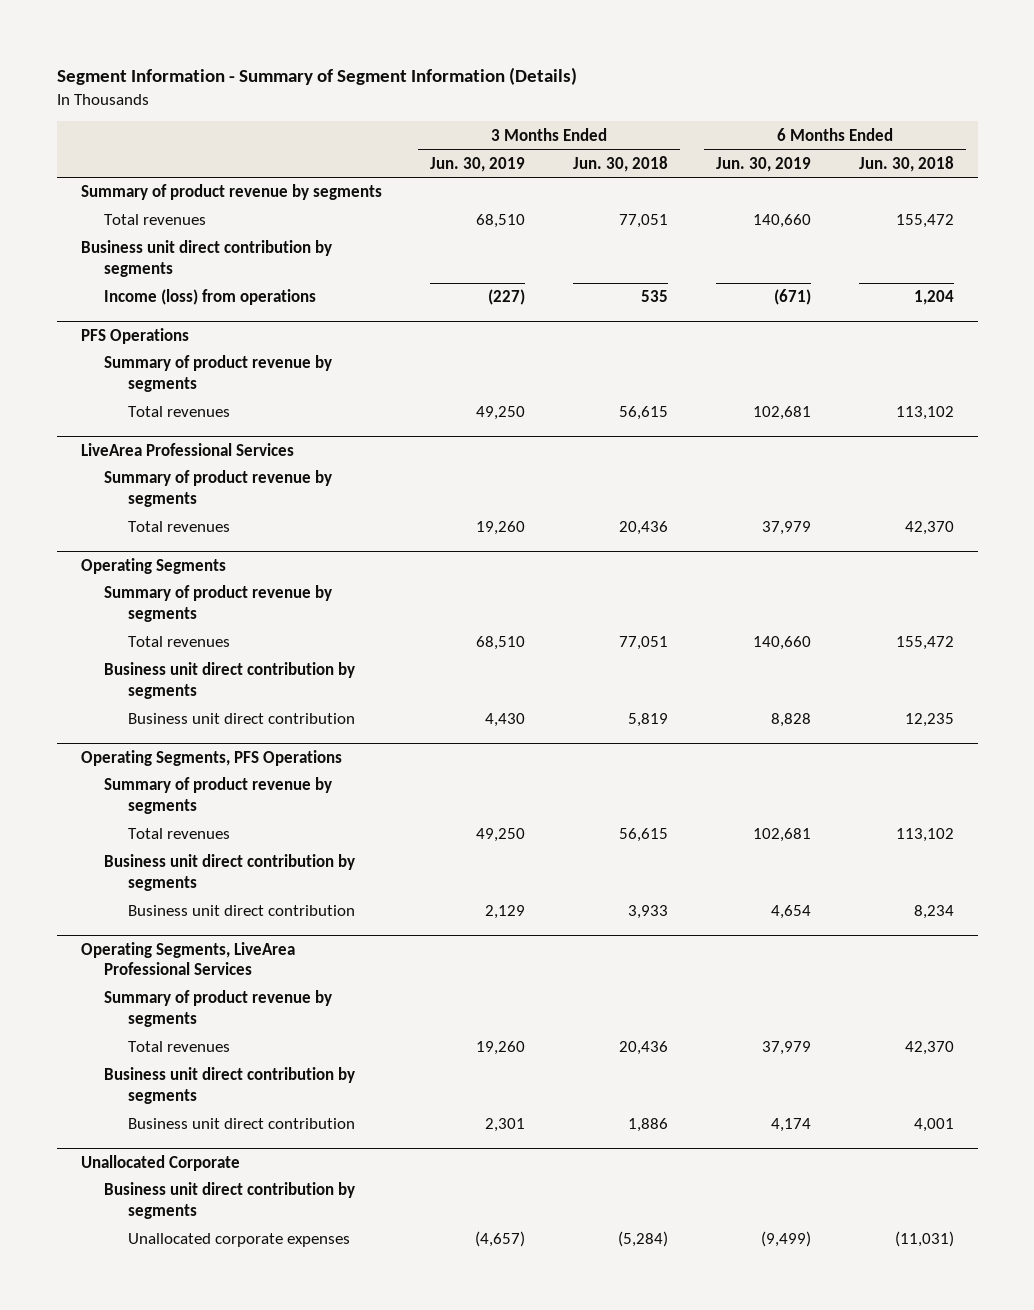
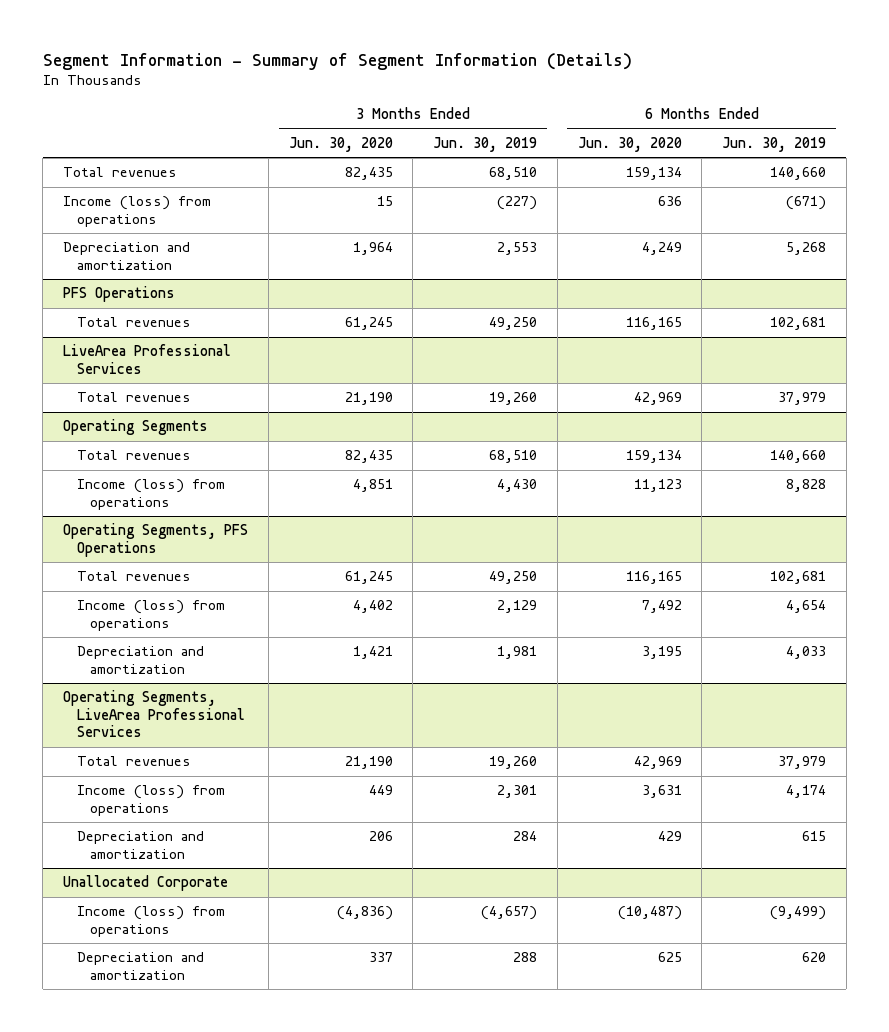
[572,155,668,172] Jun. 30, 2018 -> none
[858,155,954,172] Jun. 30, 2018 -> none
none -> [288,136,393,152] Jun. 30, 2020
none -> [577,136,682,152] Jun. 30, 2020
[80,184,382,201] Summary of product revenue by segments -> none
[80,240,332,277] Business unit direct contribution by segments -> none
none -> [63,242,191,270] Depreciation and amortization
[104,355,333,392] Summary of product revenue by segments -> none
[104,470,333,507] Summary of product revenue by segments -> none
[104,585,333,622] Summary of product revenue by segments -> none
[104,662,356,699] Business unit direct contribution by segments -> none
[127,713,355,725] Business unit direct contribution -> [76,479,225,510] Income (loss) from operations
[104,777,333,814] Summary of product revenue by segments -> none
[104,854,356,891] Business unit direct contribution by segments -> none
[127,905,355,917] Business unit direct contribution -> [76,600,225,631] Income (loss) from operations
none -> [76,646,204,674] Depreciation and amortization
[104,990,333,1027] Summary of product revenue by segments -> none
[104,1067,356,1104] Business unit direct contribution by segments -> none
[127,1118,355,1130] Business unit direct contribution -> [76,785,225,816] Income (loss) from operations
none -> [76,831,204,859] Depreciation and amortization
[104,1182,356,1219] Business unit direct contribution by segments -> none
[127,1233,350,1248] Unallocated corporate expenses -> [76,906,225,937] Income (loss) from operations
none -> [76,952,204,980] Depreciation and amortization

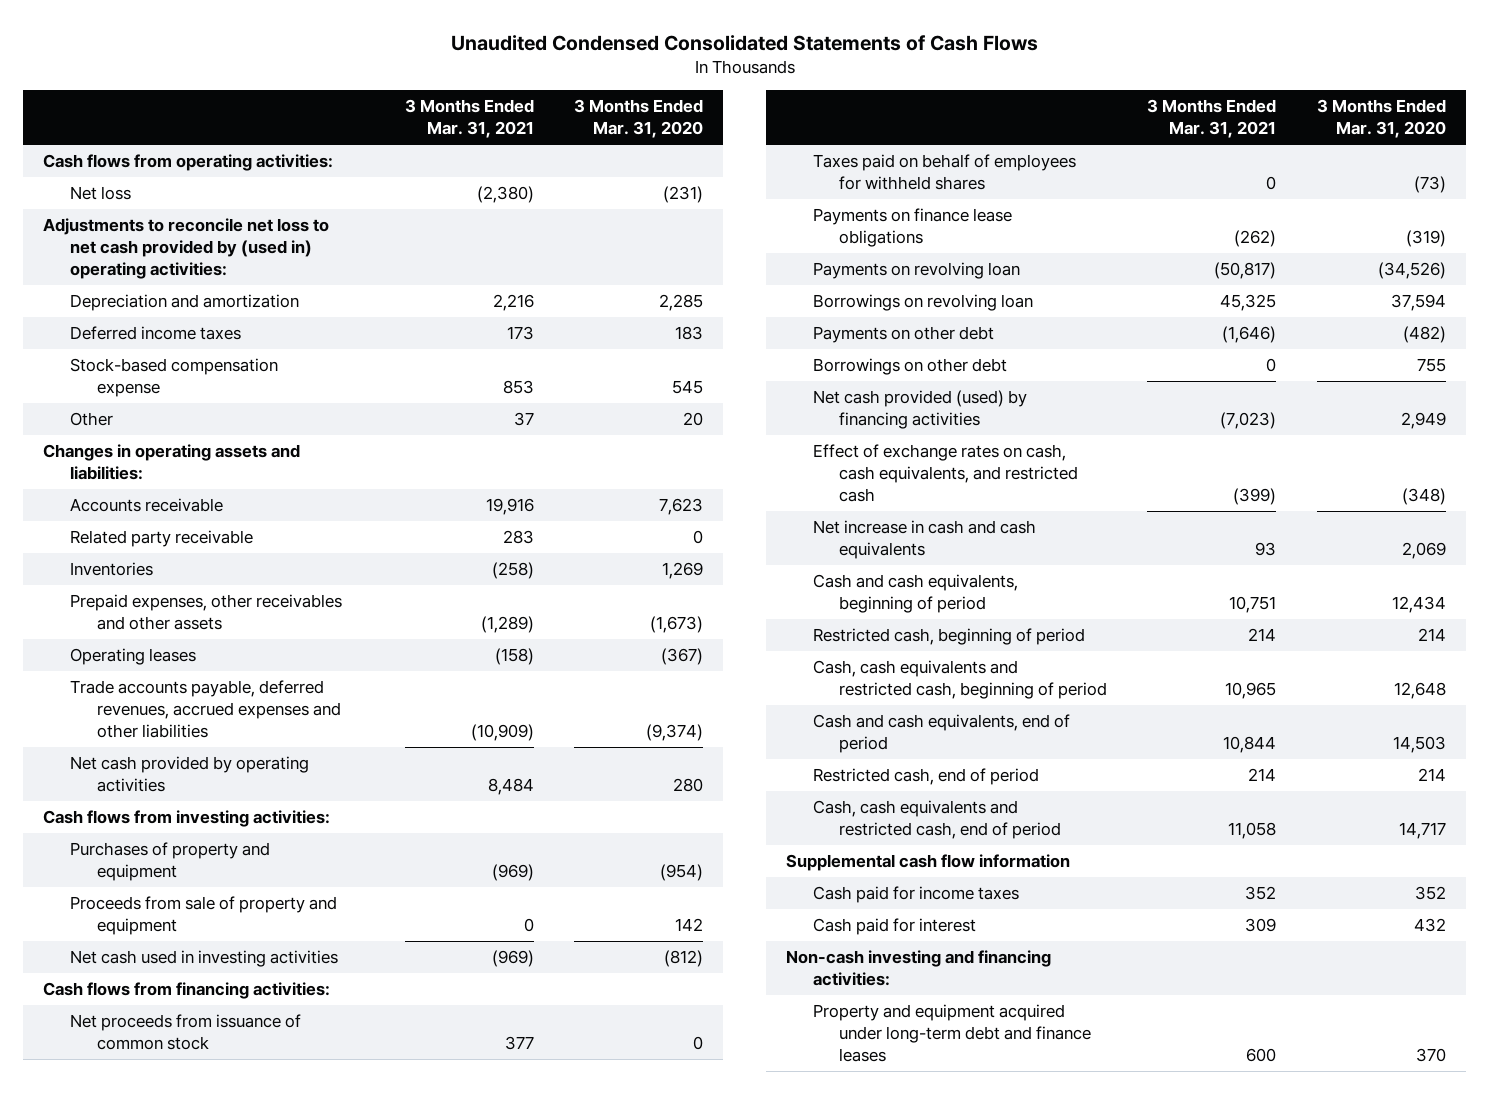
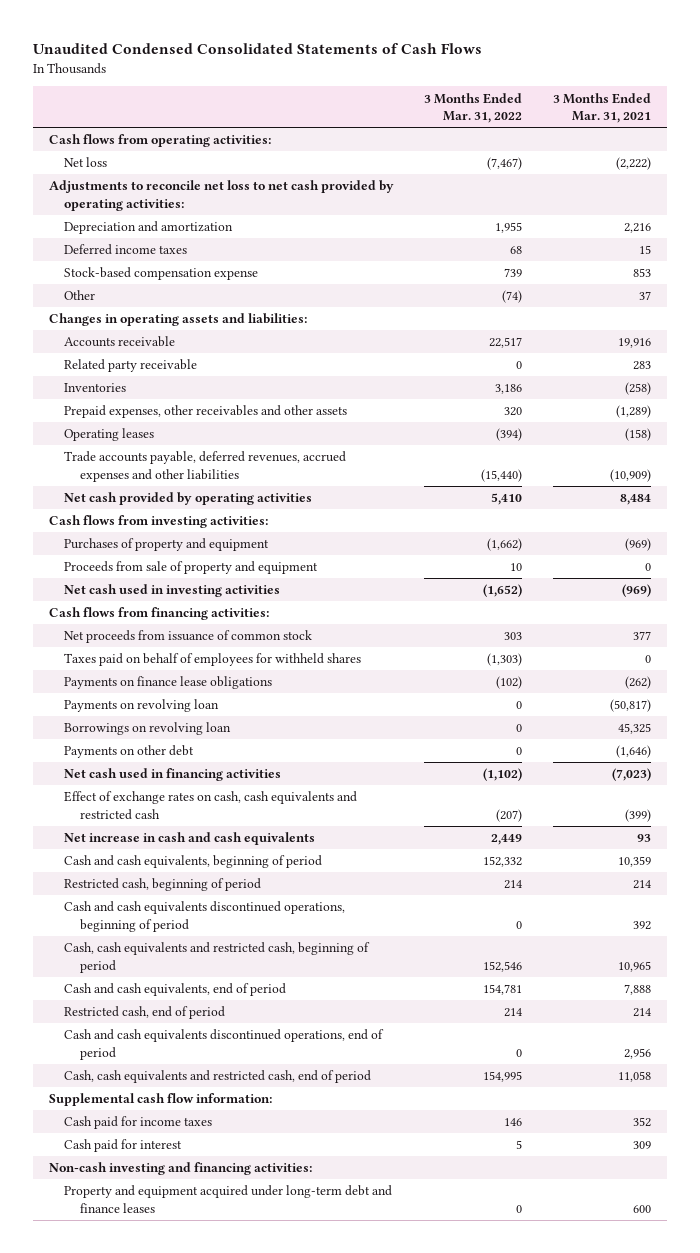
[573,99,703,139] 3 Months Ended Mar. 31, 2020 -> none
none -> [424,92,523,124] 3 Months Ended Mar. 31, 2022
[476,185,534,203] (2,380) -> [616,157,652,171] (2,222)
[43,217,330,279] Adjustments to reconcile net loss to net cash provided by (used in) operating activities: -> [48,180,394,211] Adjustments to reconcile net loss to net cash provided by operating activities:
[506,325,534,340] 173 -> [639,245,652,255] 15
[812,357,1007,375] Borrowings on other debt -> none
[812,389,1027,429] Net cash provided (used) by financing activities -> [64,768,282,782] Net cash used in financing activities
[812,443,1079,502] Effect of exchange rates on cash, cash equivalents, and restricted cash -> [64,791,358,820] Effect of exchange rates on cash, cash equivalents and restricted cash
[1229,595,1277,613] 10,751 -> [618,856,652,868] 10,359
none -> [64,901,346,932] Cash and cash equivalents discontinued operations, beginning of period
[1223,735,1277,753] 10,844 -> [624,984,652,996] 7,888
none -> [64,1029,385,1060] Cash and cash equivalents discontinued operations, end of period
[786,853,1071,871] Supplemental cash flow information -> [48,1093,272,1107] Supplemental cash flow information:

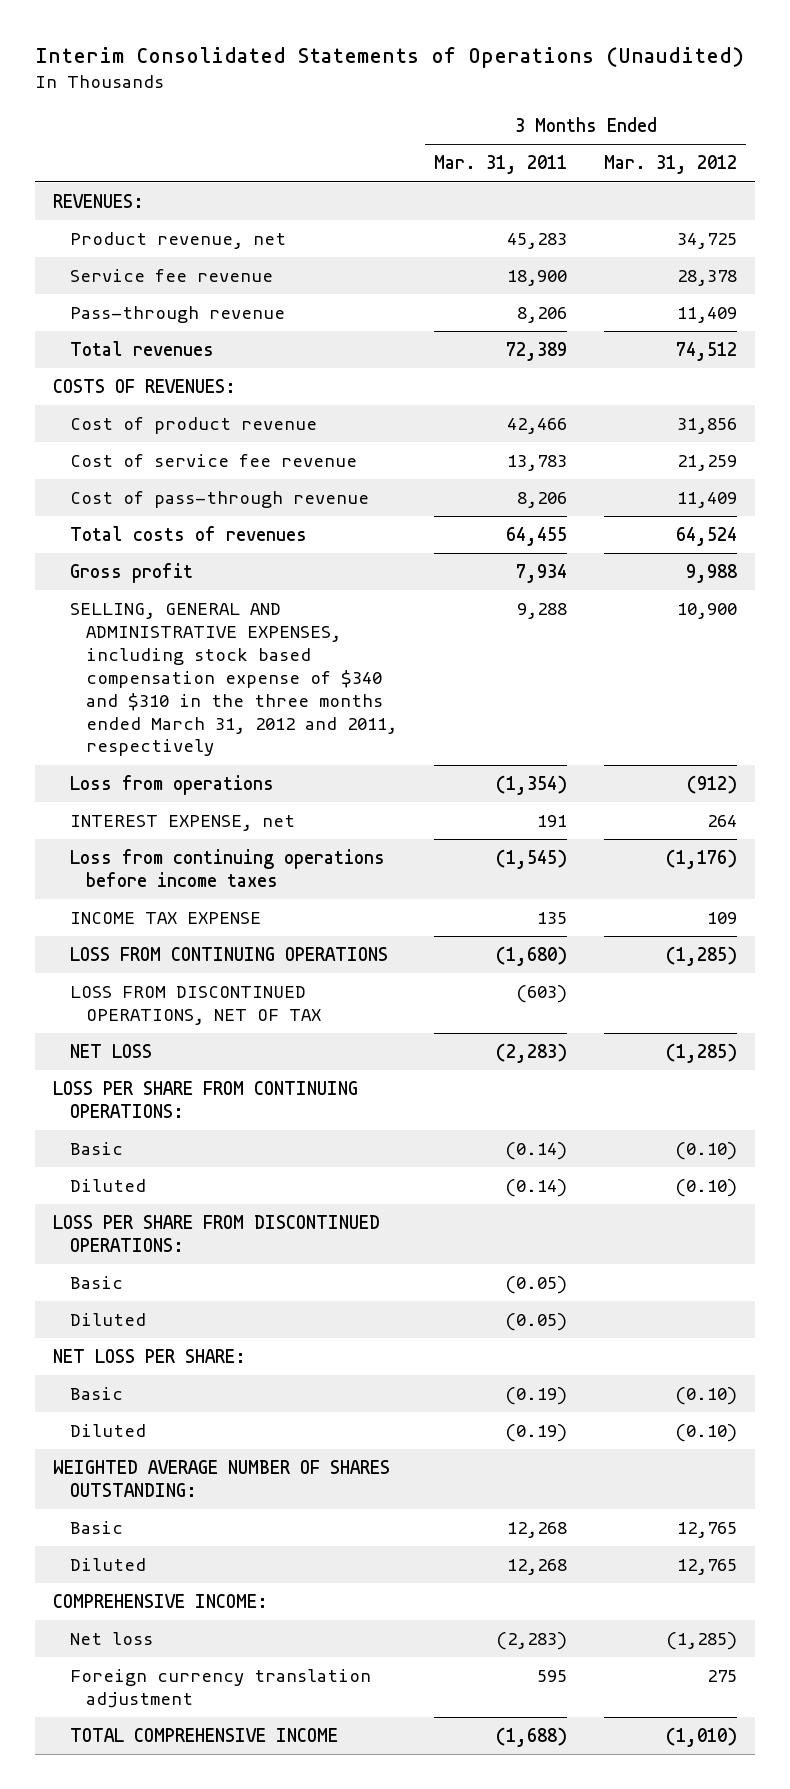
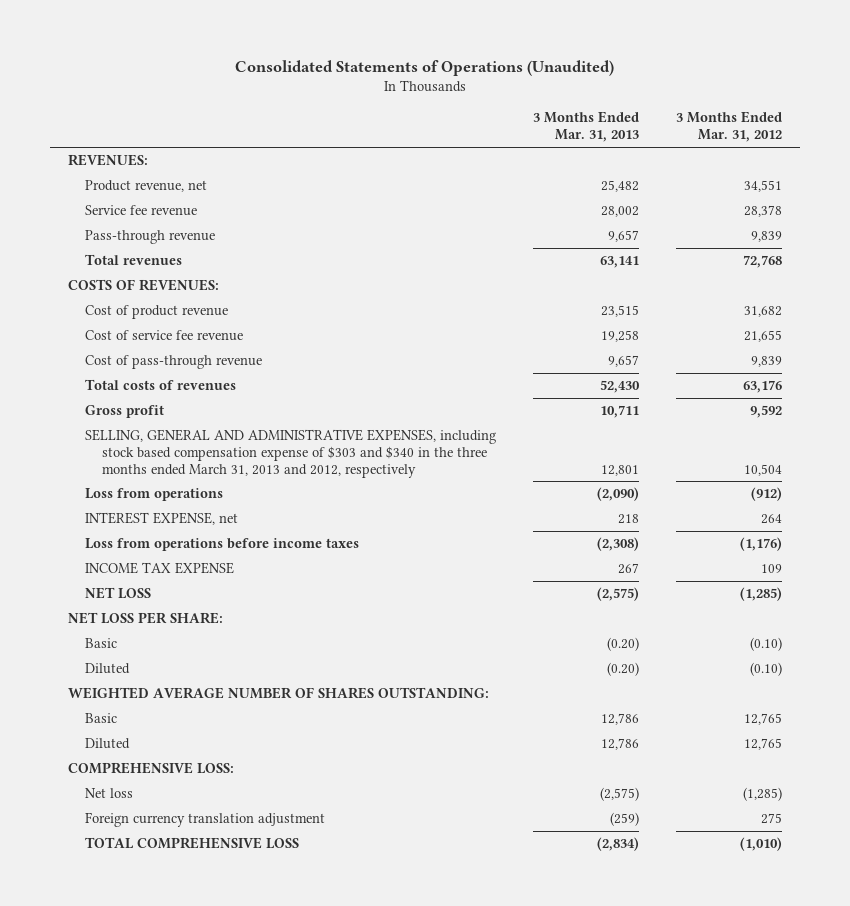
[34,47,744,69] Interim Consolidated Statements of Operations (Unaudited) -> [234,59,614,76] Consolidated Statements of Operations (Unaudited)
[434,155,568,175] Mar. 31, 2011 -> none
none -> [532,111,639,143] 3 Months Ended Mar. 31, 2013
[677,233,738,250] 34,725 -> [743,180,782,193] 34,551
[677,307,738,324] 11,409 -> [750,231,782,243] 9,839
[676,342,738,362] 74,512 -> [742,255,782,269] 72,768
[677,418,738,435] 31,856 -> [743,306,782,318] 31,682
[677,455,738,472] 21,259 -> [743,330,782,343] 21,655
[677,492,738,509] 11,409 -> [750,356,782,368] 9,839
[676,527,738,547] 64,524 -> [742,380,782,394] 63,176
[686,564,738,584] 9,988 -> [749,405,782,419] 9,592
[69,603,398,757] SELLING, GENERAL AND ADMINISTRATIVE EXPENSES, including stock based compensation expense of $340 and $310 in the three months ended March 31, 2012 and 2011, respectively -> [85,429,497,478] SELLING, GENERAL AND ADMINISTRATIVE EXPENSES, including stock based compensation expense of $303 and $340 in the three months ended March 31, 2013 and 2012, respectively
[677,603,738,620] 10,900 -> [743,463,782,476] 10,504
[69,849,385,887] Loss from continuing operations before income taxes -> [85,538,360,552] Loss from operations before income taxes
[69,947,388,962] LOSS FROM CONTINUING OPERATIONS -> none
[69,986,322,1025] LOSS FROM DISCONTINUED OPERATIONS, NET OF TAX -> none
[53,1081,359,1118] LOSS PER SHARE FROM CONTINUING OPERATIONS: -> none
[69,1142,123,1156] Basic -> none
[69,1179,146,1193] Diluted -> none
[53,1215,381,1252] LOSS PER SHARE FROM DISCONTINUED OPERATIONS: -> none
[69,1276,123,1290] Basic -> none
[69,1313,146,1327] Diluted -> none
[53,1594,269,1609] COMPREHENSIVE INCOME: -> [68,762,235,775] COMPREHENSIVE LOSS:
[69,1728,338,1743] TOTAL COMPREHENSIVE INCOME -> [85,837,300,850] TOTAL COMPREHENSIVE LOSS

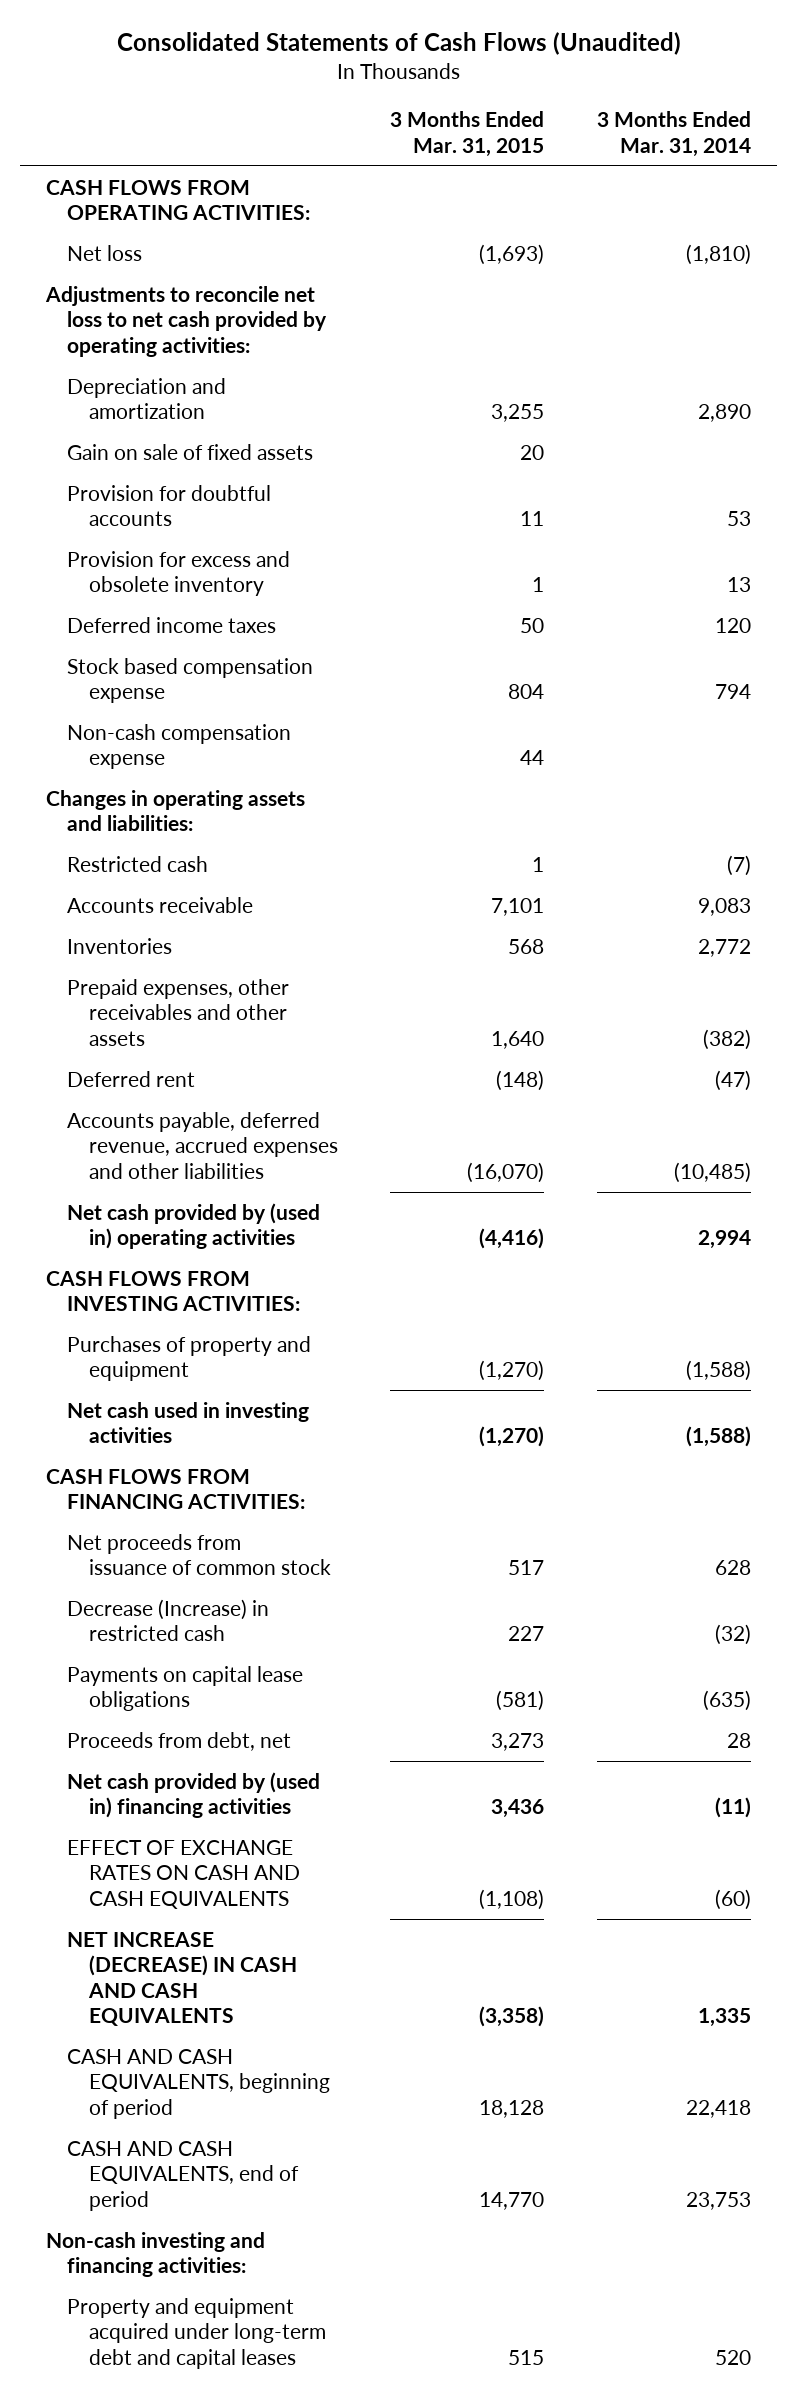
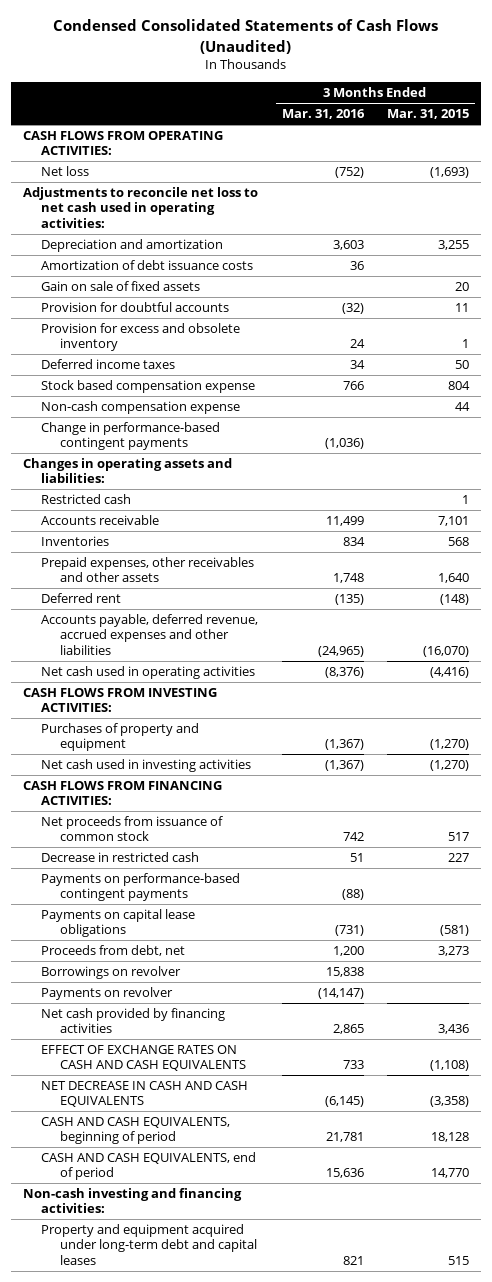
[116,32,681,56] Consolidated Statements of Cash Flows (Unaudited) -> [52,19,438,54] Condensed Consolidated Statements of Cash Flows (Unaudited)
[597,111,752,157] 3 Months Ended Mar. 31, 2014 -> none
none -> [281,109,365,120] Mar. 31, 2016
[44,285,328,357] Adjustments to reconcile net loss to net cash provided by operating activities: -> [22,187,258,228] Adjustments to reconcile net loss to net cash used in operating activities:
none -> [41,260,254,271] Amortization of debt issuance costs
none -> [41,422,221,451] Change in performance-based contingent payments
[67,1202,321,1250] Net cash provided by (used in) operating activities -> [41,666,256,680] Net cash used in operating activities
[67,1598,270,1642] Decrease (Increase) in restricted cash -> [41,852,200,863] Decrease in restricted cash
none -> [41,873,241,902] Payments on performance-based contingent payments
none -> [41,966,182,980] Borrowings on revolver
none -> [41,987,174,1001] Payments on revolver
[67,1771,321,1819] Net cash provided by (used in) financing activities -> [41,1008,226,1034] Net cash provided by financing activities
[67,1931,297,2027] NET INCREASE (DECREASE) IN CASH AND CASH EQUIVALENTS -> [41,1081,249,1108] NET DECREASE IN CASH AND CASH EQUIVALENTS

